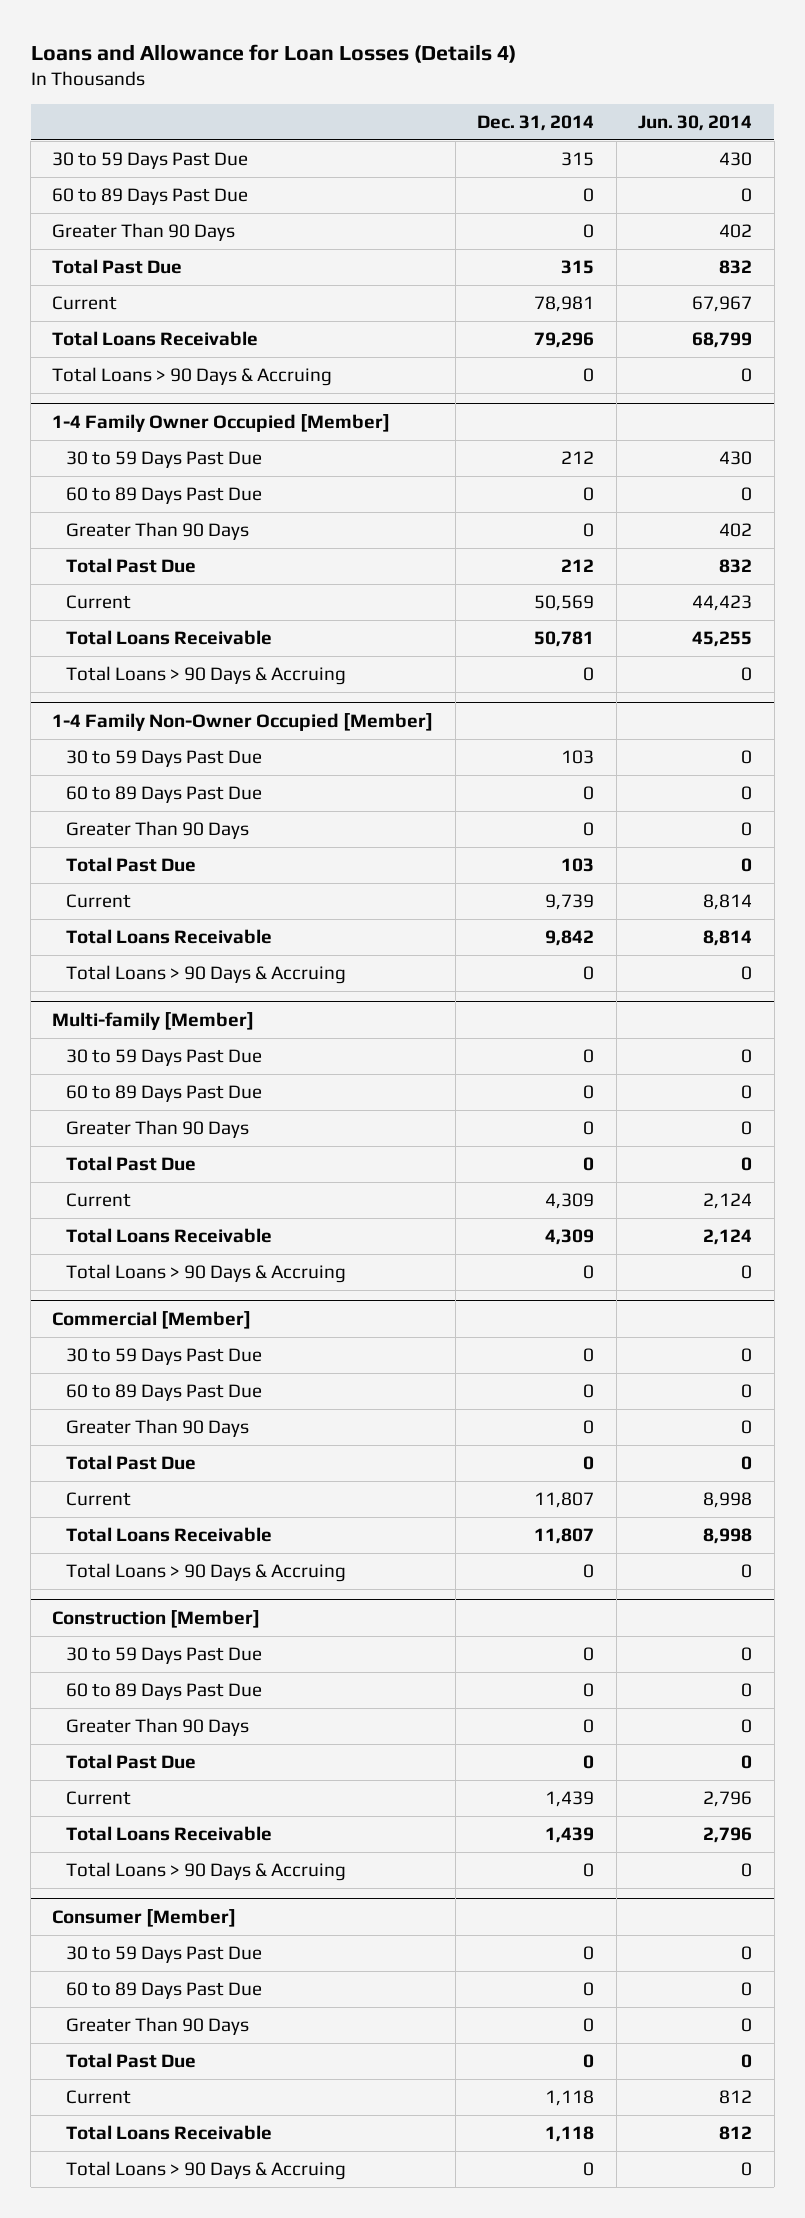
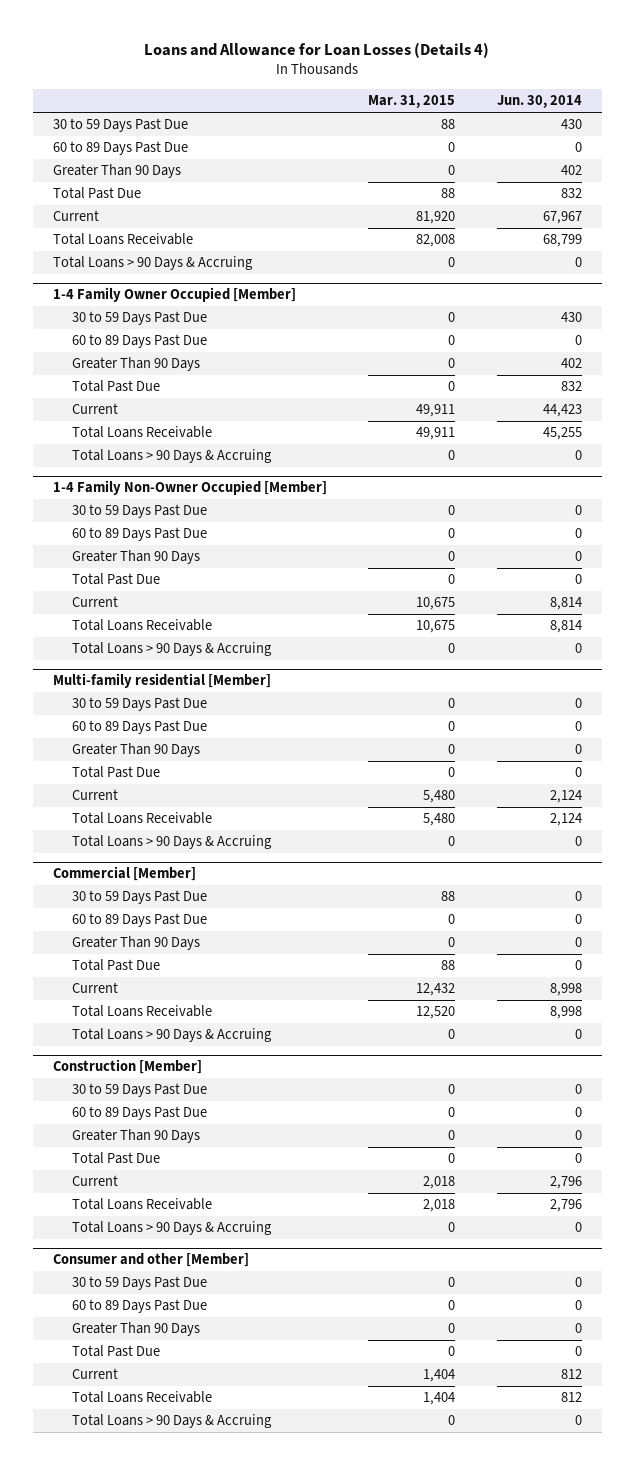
[477,115,595,132] Dec. 31, 2014 -> none
none -> [368,95,456,109] Mar. 31, 2015
[52,1011,255,1030] Multi-family [Member] -> [53,673,272,689] Multi-family residential [Member]
[52,1908,237,1927] Consumer [Member] -> [53,1253,250,1268] Consumer and other [Member]

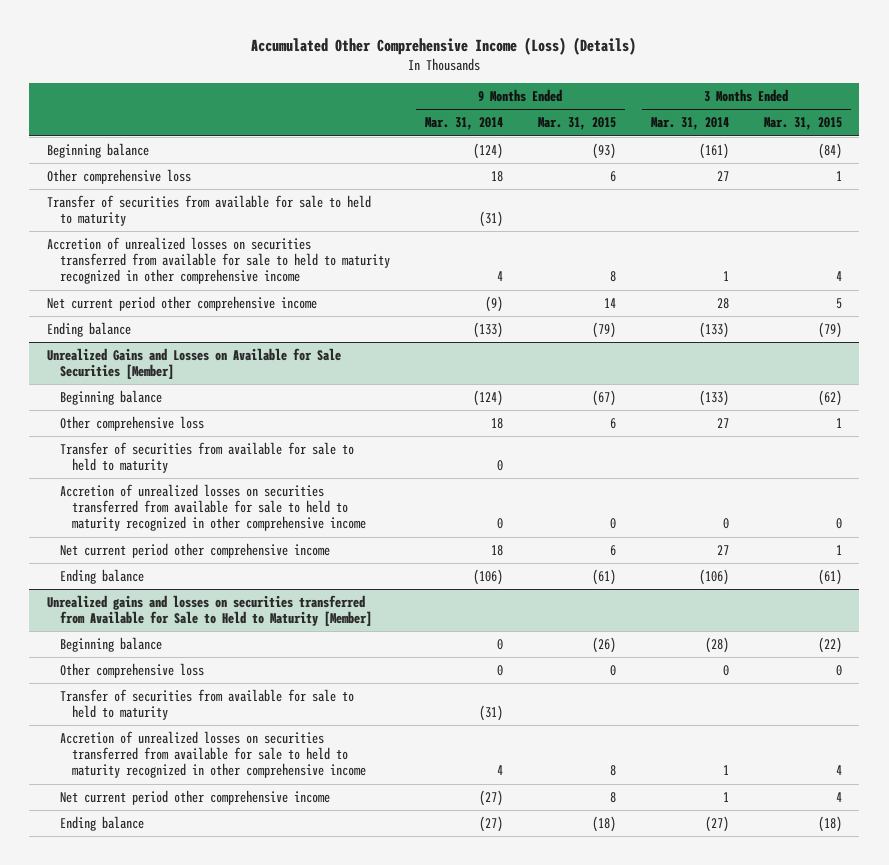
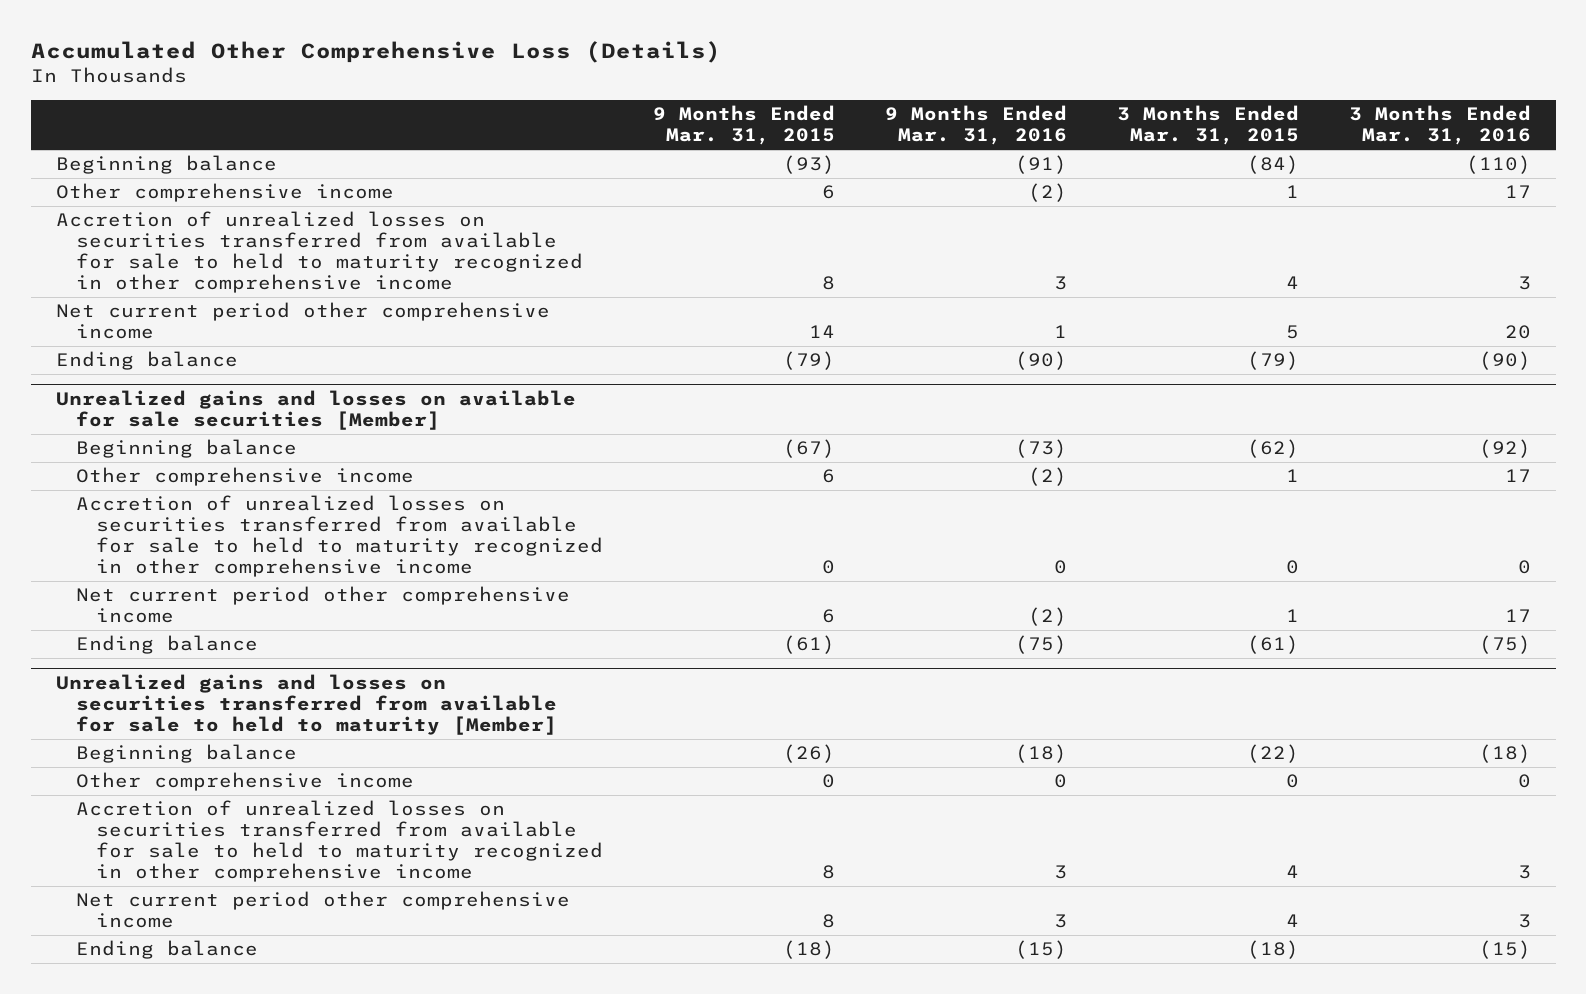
[251,36,637,55] Accumulated Other Comprehensive Income (Loss) (Details) -> [30,41,721,64] Accumulated Other Comprehensive Loss (Details)
[424,117,503,131] Mar. 31, 2014 -> none
[650,117,729,131] Mar. 31, 2014 -> none
none -> [884,105,1067,146] 9 Months Ended Mar. 31, 2016
none -> [1348,105,1531,146] 3 Months Ended Mar. 31, 2016
[47,194,372,227] Transfer of securities from available for sale to held to maturity -> none
[47,168,192,184] Other comprehensive loss -> [55,183,394,203] Other comprehensive income
[47,347,342,380] Unrealized Gains and Losses on Available for Sale Securities [Member] -> [55,389,576,430] Unrealized gains and losses on available for sale securities [Member]
[59,441,354,474] Transfer of securities from available for sale to held to maturity -> none
[59,415,204,431] Other comprehensive loss -> [75,467,414,487] Other comprehensive income
[47,594,372,627] Unrealized gains and losses on securities transferred from Available for Sale to Held to Maturity [Member] -> [55,673,557,735] Unrealized gains and losses on securities transferred from available for sale to held to maturity [Member]
[59,688,354,721] Transfer of securities from available for sale to held to maturity -> none
[59,662,204,678] Other comprehensive loss -> [75,772,414,792] Other comprehensive income

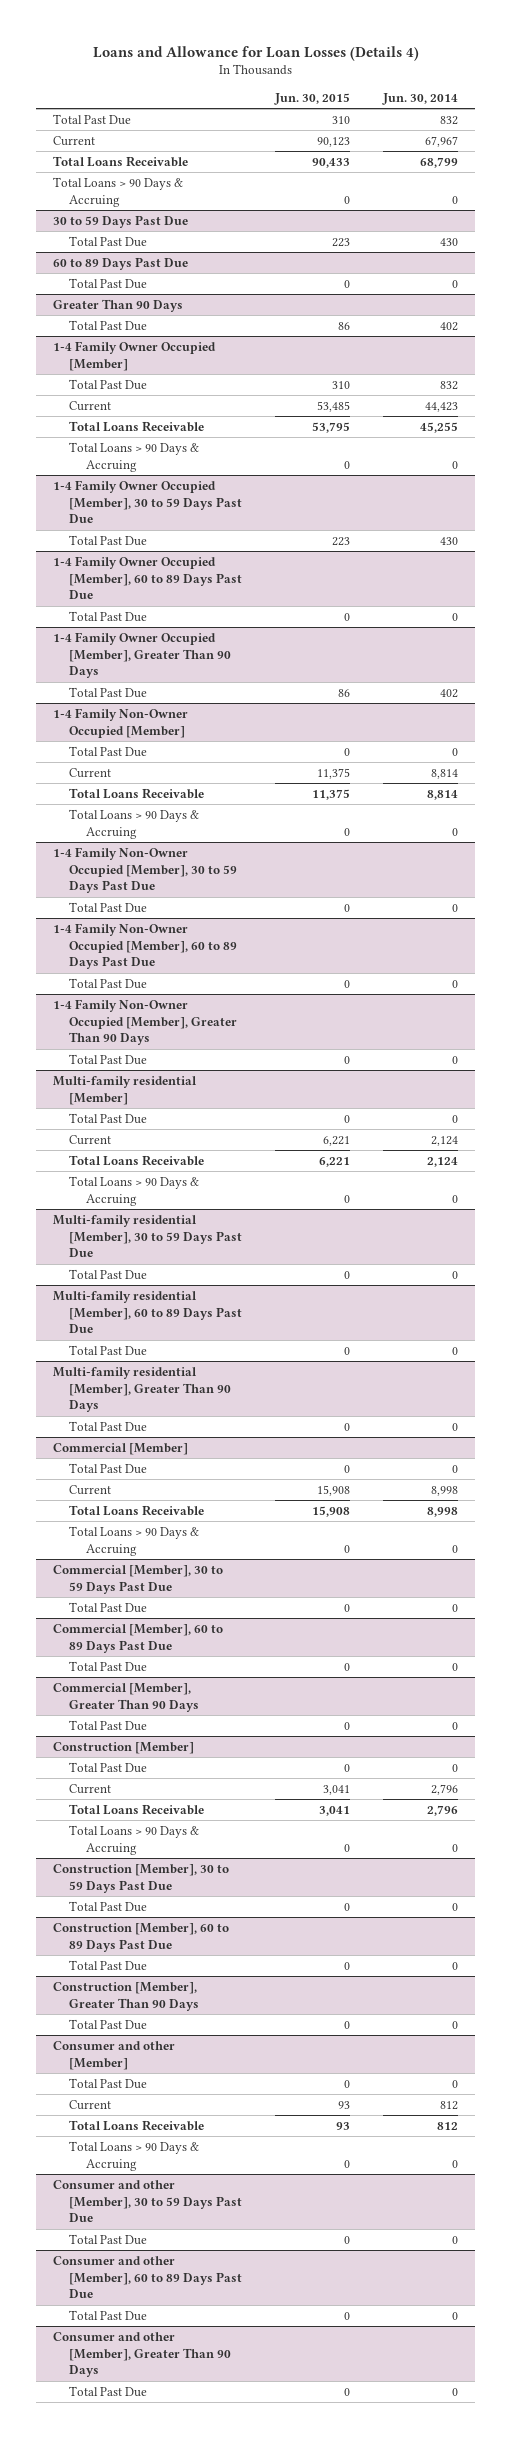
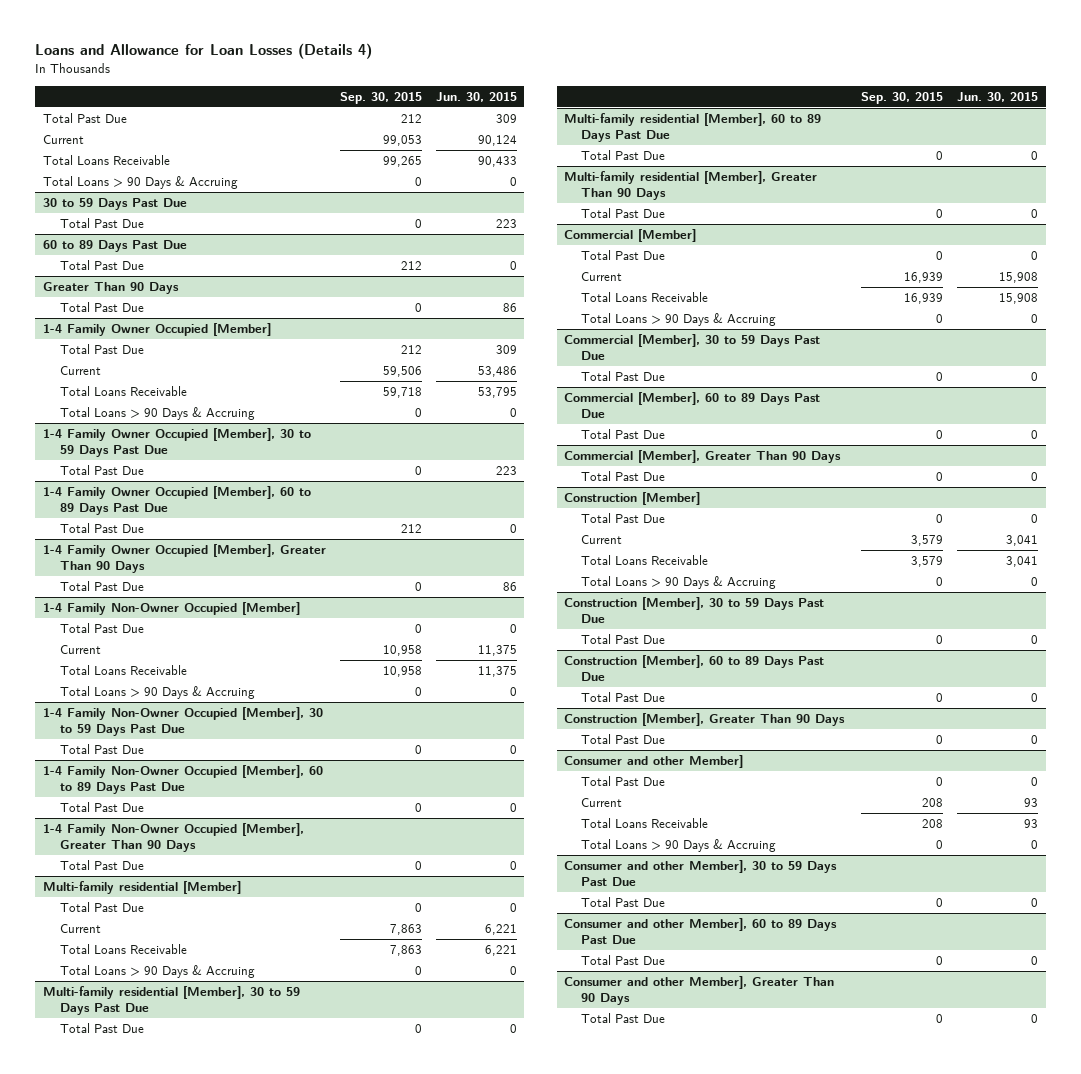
[382,92,459,105] Jun. 30, 2014 -> none
none -> [339,91,422,104] Sep. 30, 2015
[332,115,351,124] 310 -> [496,113,518,123] 309
[317,136,351,147] 90,123 -> [478,134,518,146] 90,124
[332,380,351,389] 310 -> [496,344,518,354] 309
[317,400,351,412] 53,485 -> [478,365,518,377] 53,486
[52,2040,175,2070] Consumer and other [Member] -> [563,754,743,768] Consumer and other Member]
[52,2179,243,2223] Consumer and other [Member], 30 to 59 Days Past Due -> [563,859,837,887] Consumer and other Member], 30 to 59 Days Past Due
[52,2255,243,2299] Consumer and other [Member], 60 to 89 Days Past Due -> [563,917,837,945] Consumer and other Member], 60 to 89 Days Past Due
[52,2331,232,2378] Consumer and other [Member], Greater Than 90 Days -> [563,975,834,1006] Consumer and other Member], Greater Than 90 Days

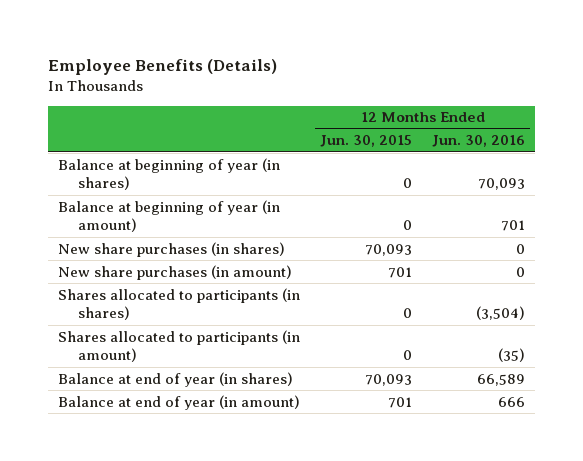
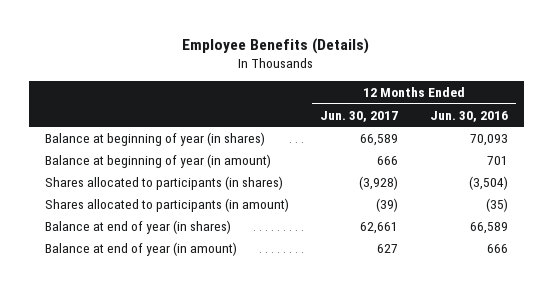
[320,135,413,148] Jun. 30, 2015 -> none
none -> [320,110,399,122] Jun. 30, 2017
[57,241,285,257] New share purchases (in shares) -> none
[57,264,292,280] New share purchases (in amount) -> none

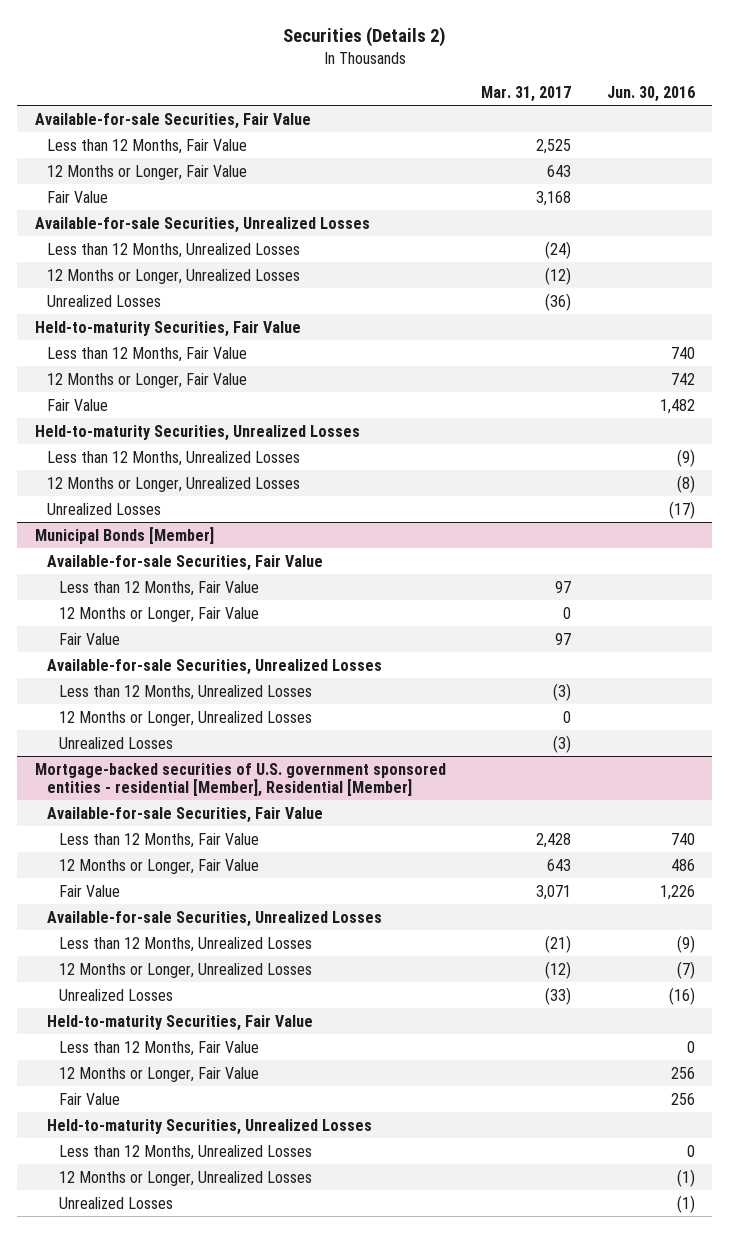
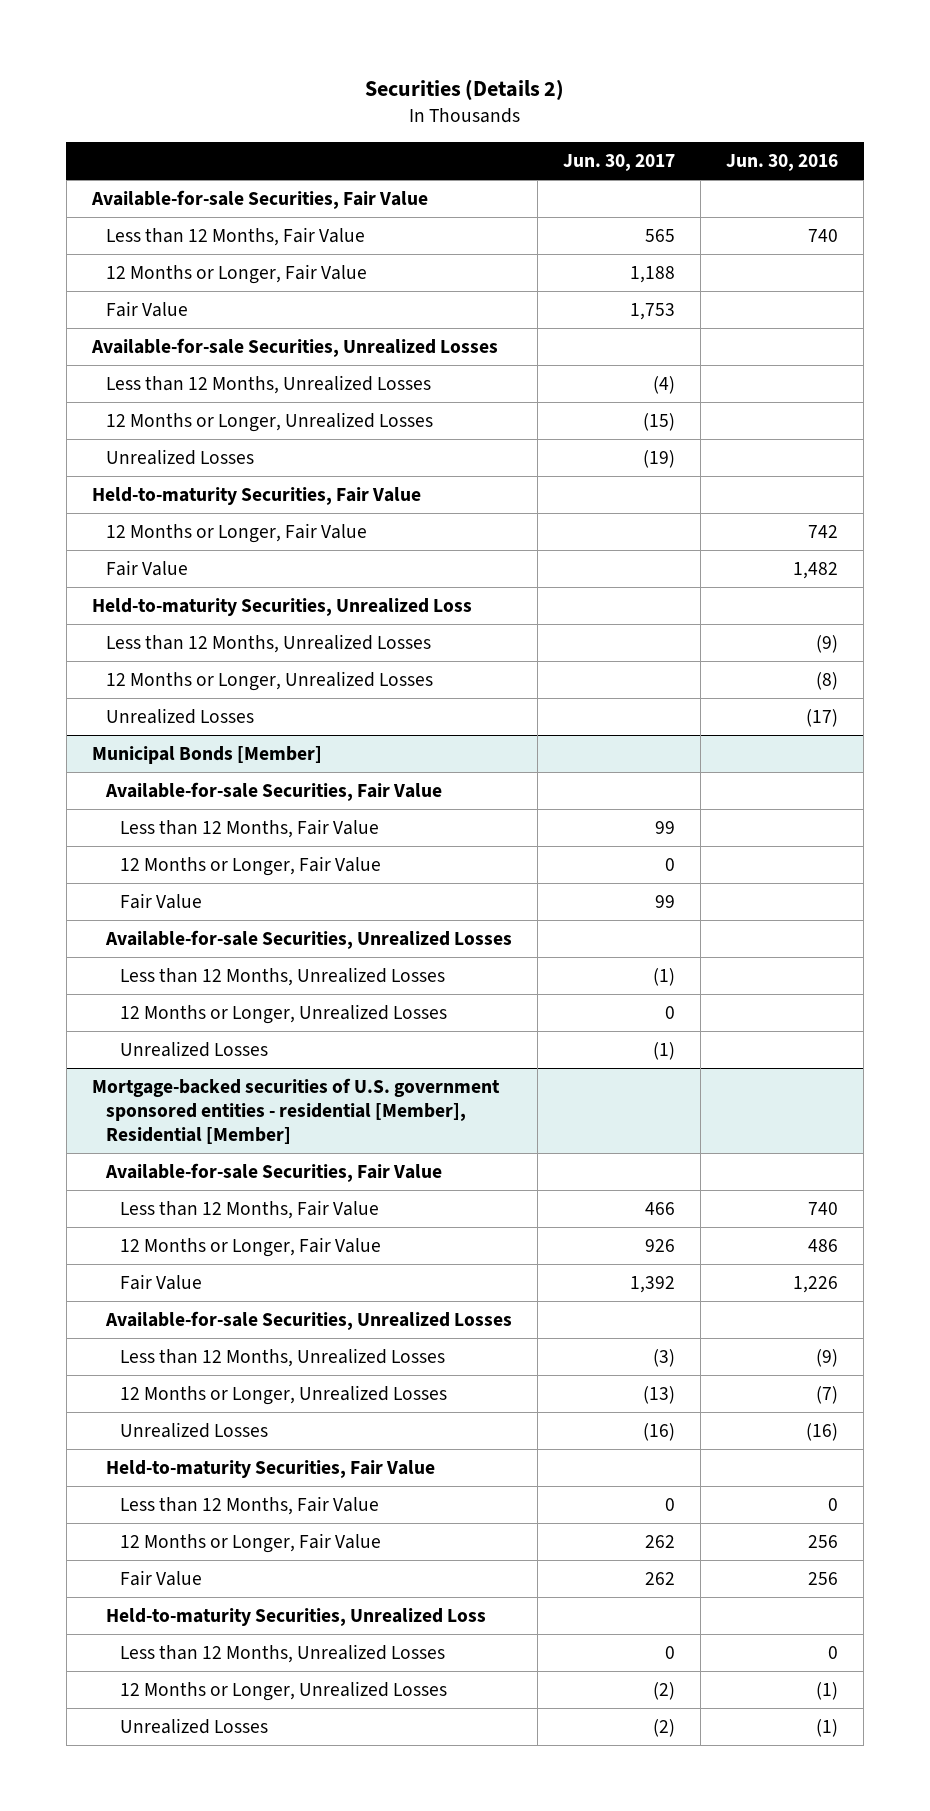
[481,86,572,103] Mar. 31, 2017 -> none
none -> [562,153,675,171] Jun. 30, 2017
[47,138,248,154] Less than 12 Months, Fair Value -> none
[47,346,248,362] Less than 12 Months, Fair Value -> [105,227,365,247] Less than 12 Months, Fair Value
[34,424,360,441] Held-to-maturity Securities, Unrealized Losses -> [91,598,472,617] Held-to-maturity Securities, Unrealized Loss
[47,1118,373,1135] Held-to-maturity Securities, Unrealized Losses -> [105,1608,486,1627] Held-to-maturity Securities, Unrealized Loss

